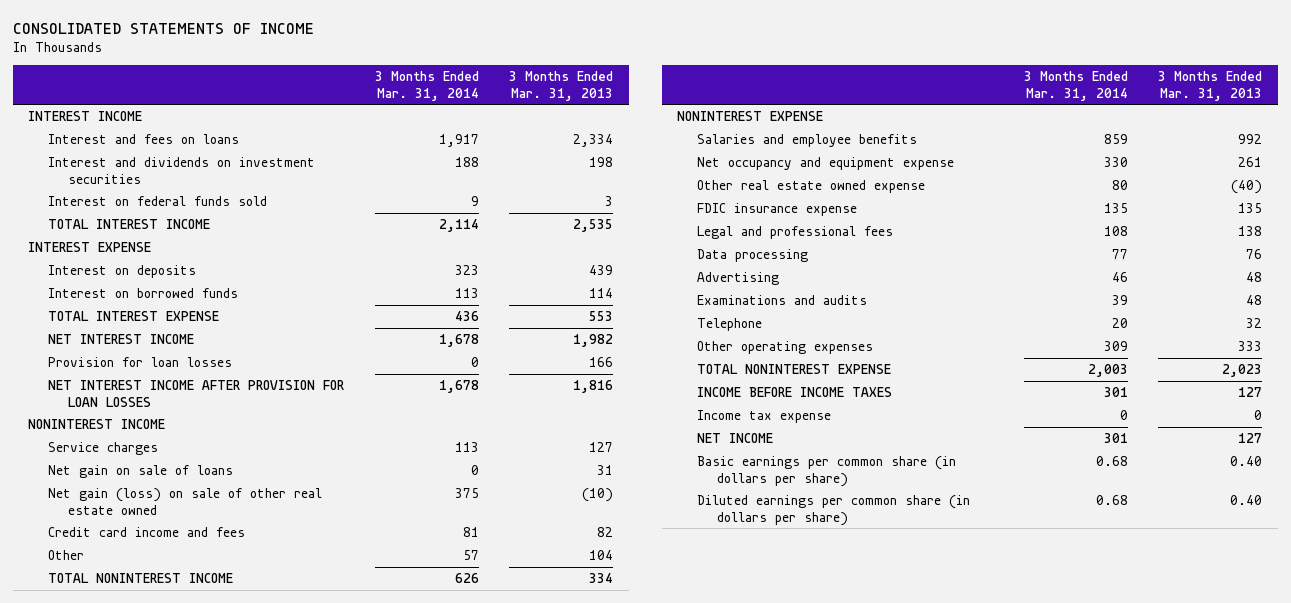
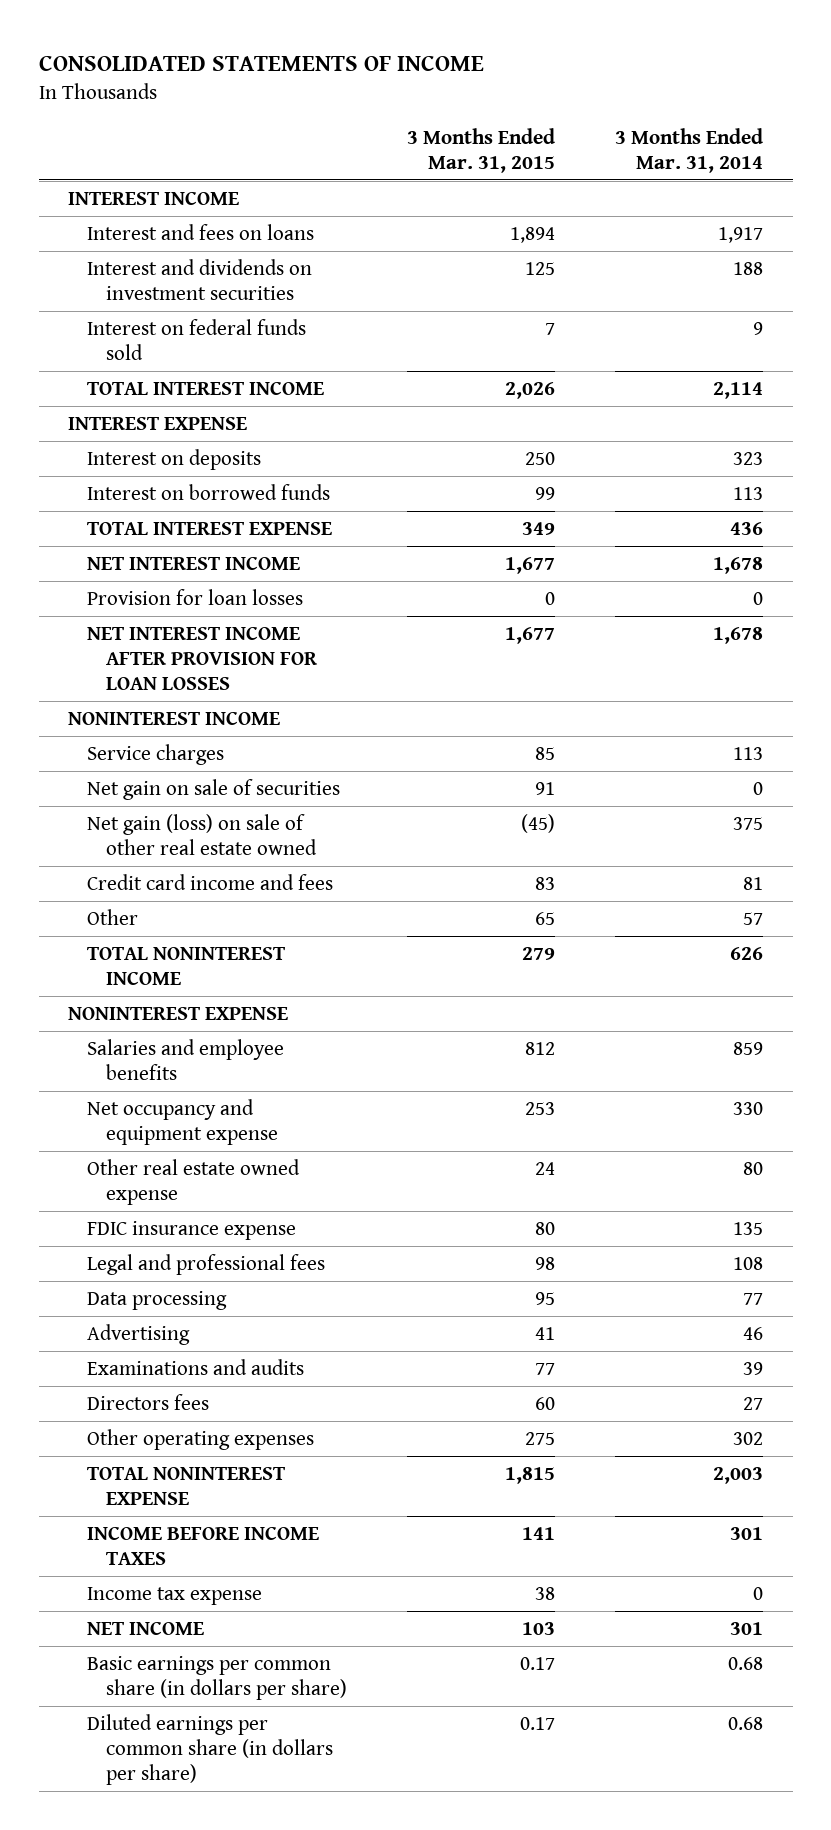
[509,70,614,101] 3 Months Ended Mar. 31, 2013 -> none
none -> [407,128,556,173] 3 Months Ended Mar. 31, 2015
[48,464,234,478] Net gain on sale of loans -> [87,778,341,800] Net gain on sale of securities
[697,317,763,331] Telephone -> none
none -> [87,1393,210,1410] Directors fees
[1103,340,1128,351] 309 -> [732,1431,763,1445] 302

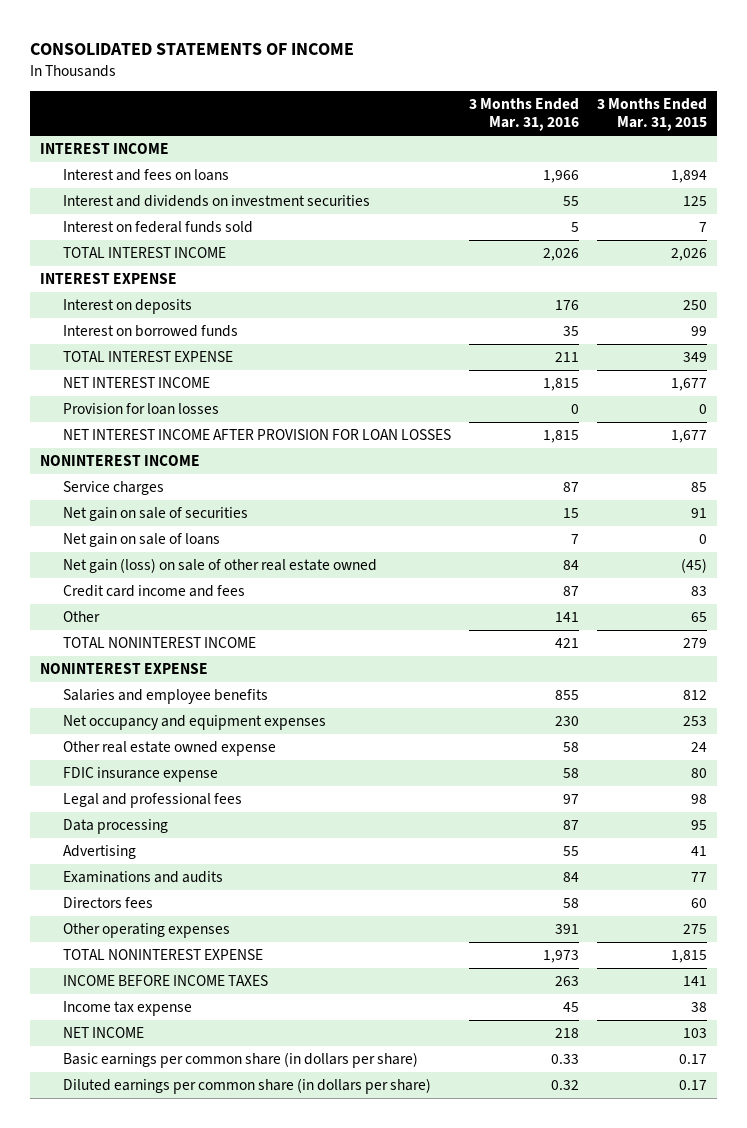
[614,128,763,173] 3 Months Ended Mar. 31, 2014 -> none
none -> [469,98,580,132] 3 Months Ended Mar. 31, 2016
none -> [63,533,221,548] Net gain on sale of loans
[87,1098,279,1145] Net occupancy and equipment expense -> [63,715,327,731] Net occupancy and equipment expenses

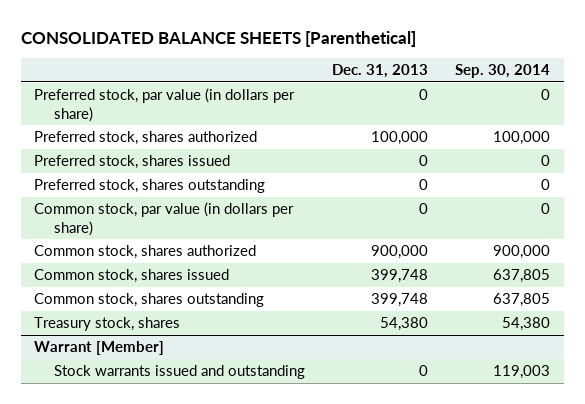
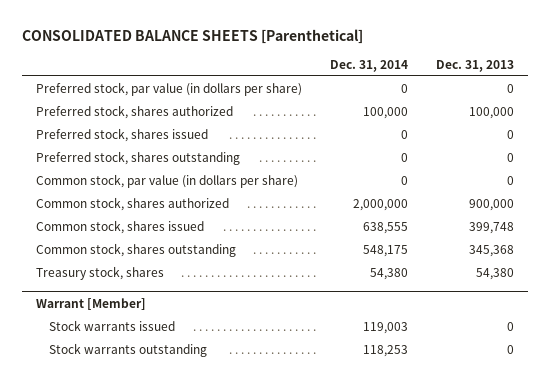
[455,64,551,79] Sep. 30, 2014 -> none
none -> [329,59,408,72] Dec. 31, 2014
[371,293,429,308] 399,748 -> [468,245,514,258] 345,368
[53,365,305,380] Stock warrants issued and outstanding -> [49,320,176,332] Stock warrants issued
none -> [49,343,208,358] Stock warrants outstanding

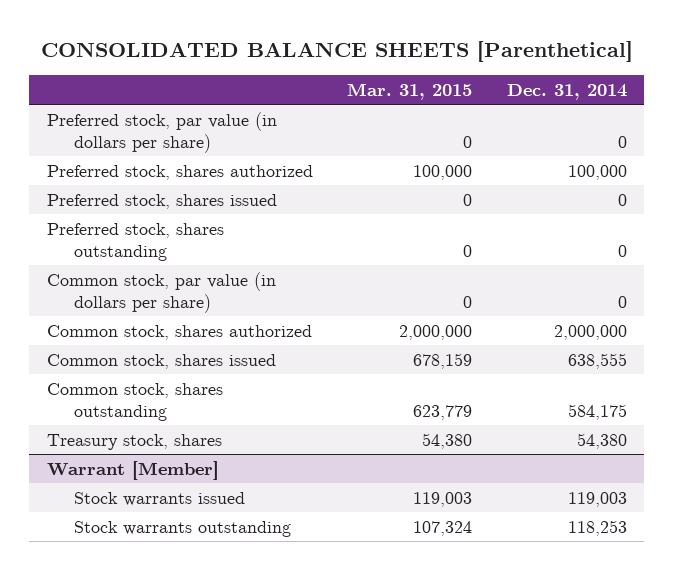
[435,59,514,72] Dec. 31, 2013 -> none
none -> [347,82,473,100] Mar. 31, 2015
[362,245,408,258] 548,175 -> [567,403,627,420] 584,175

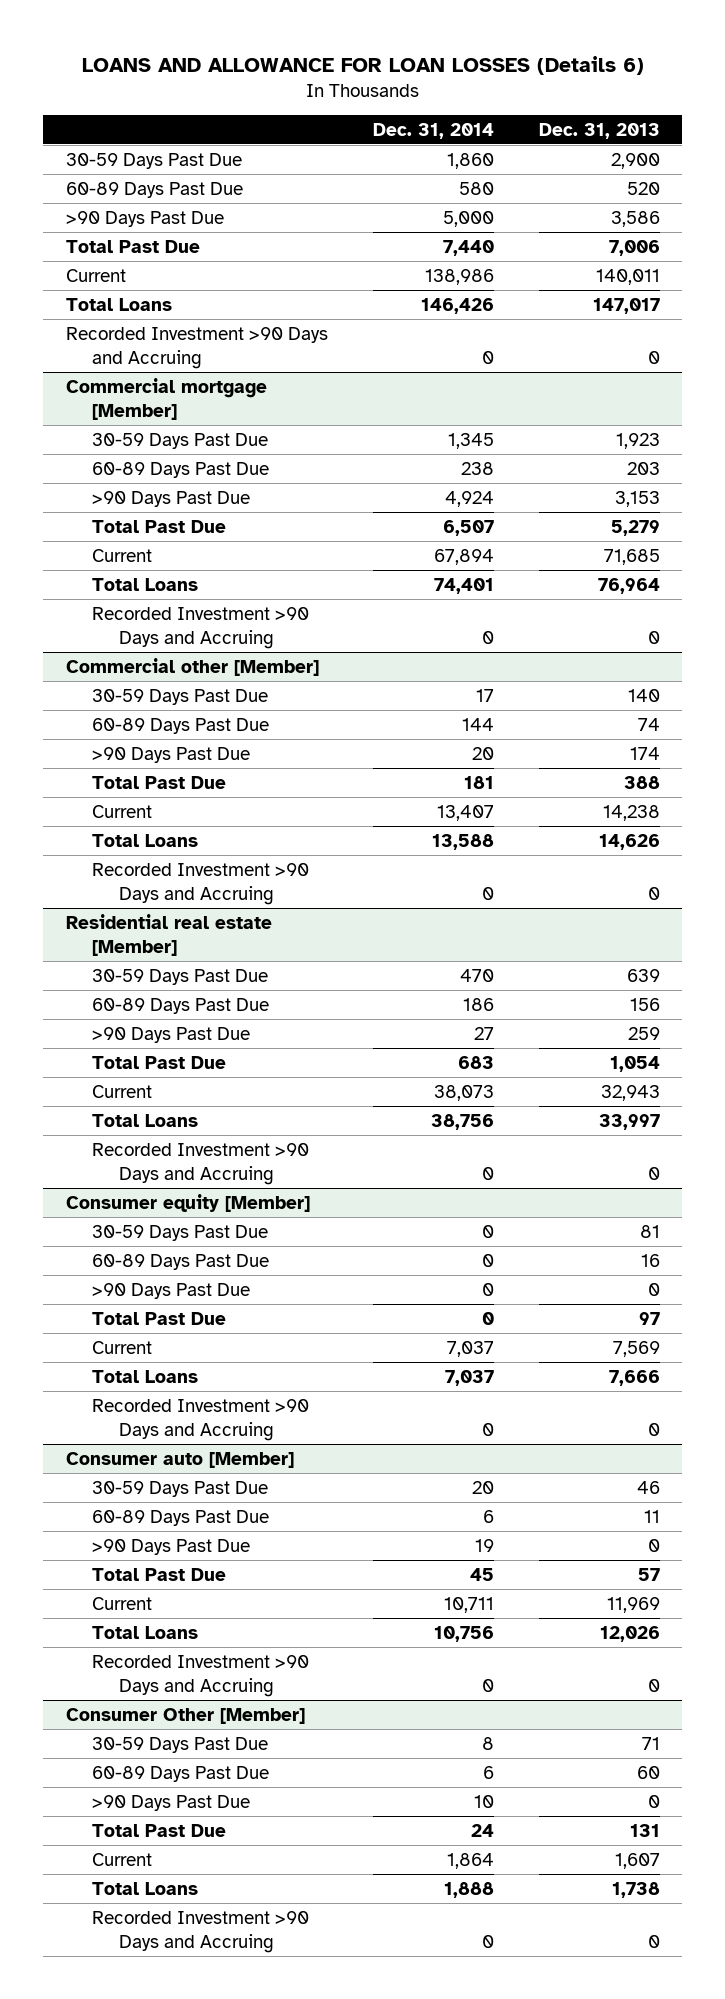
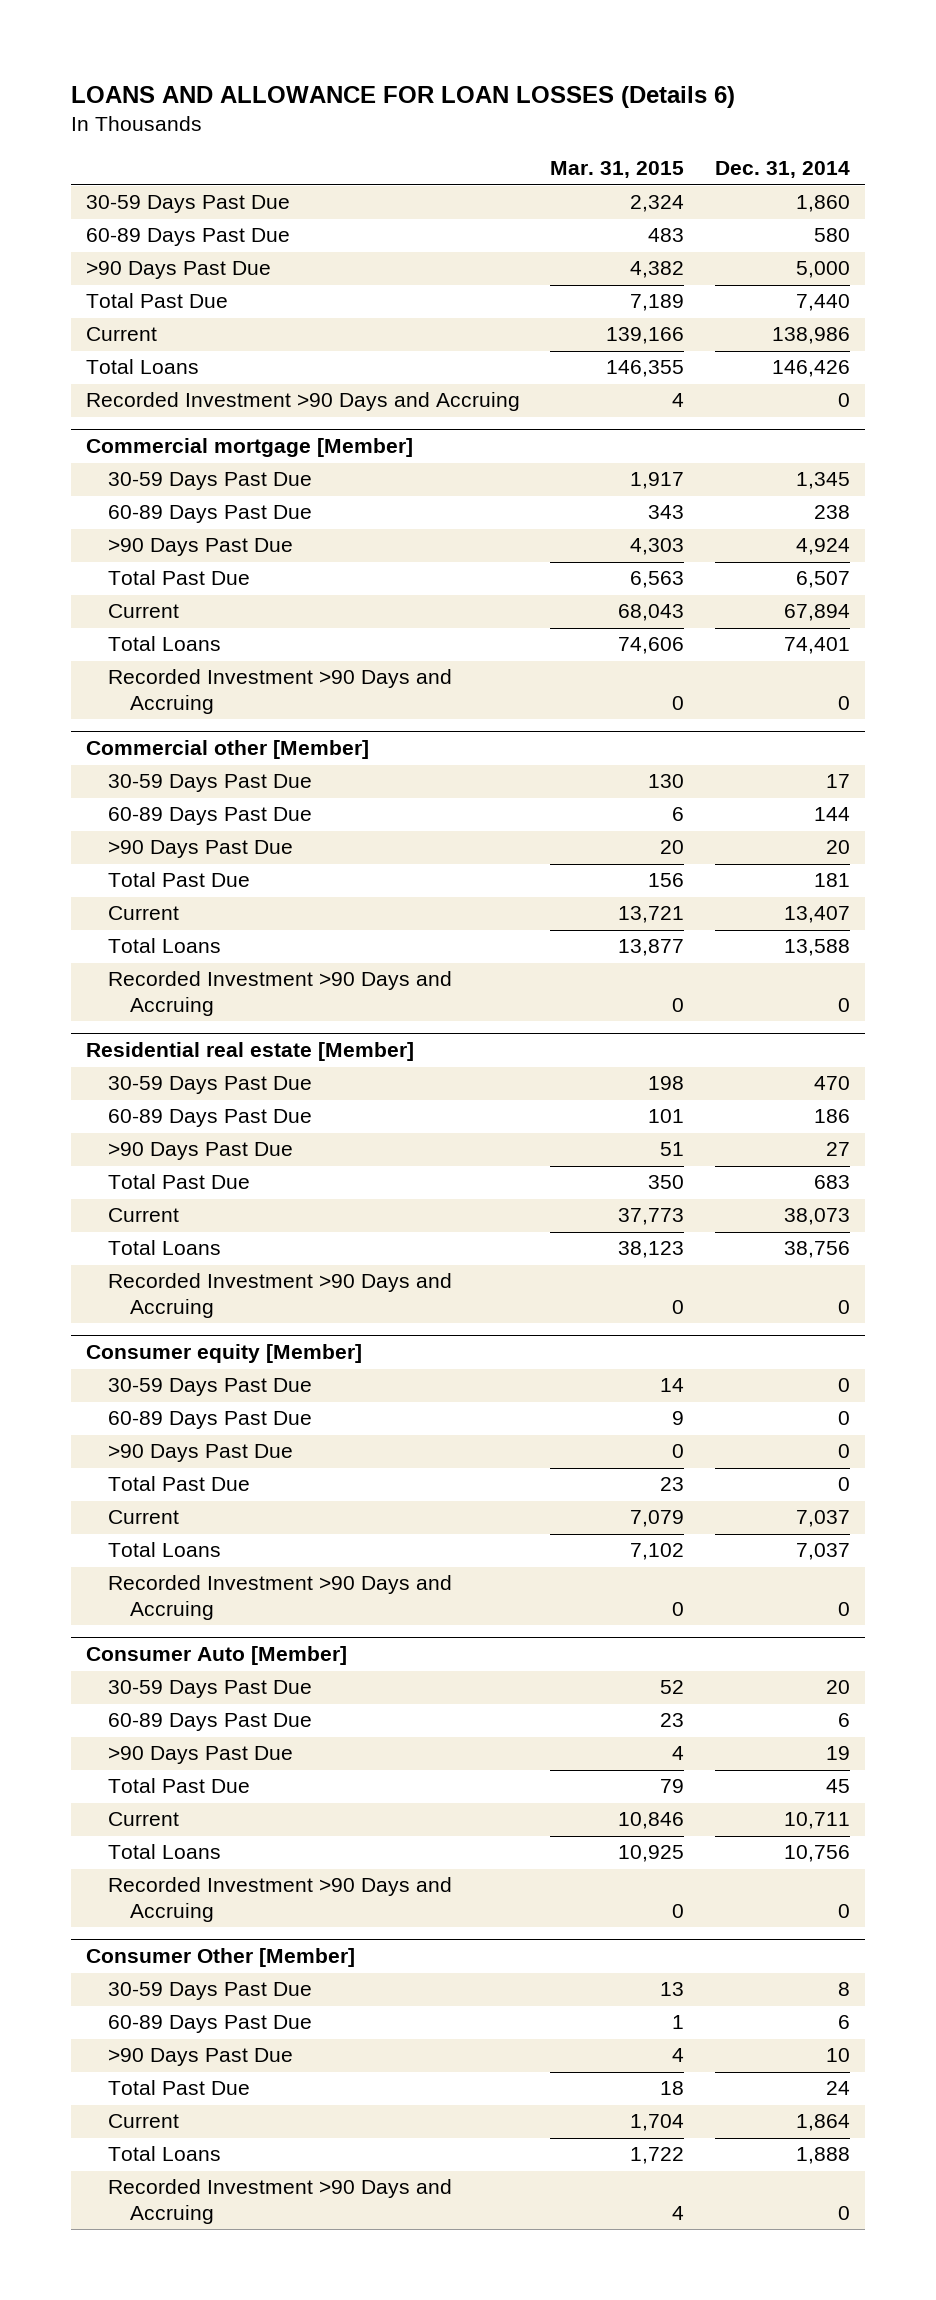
[538,122,660,139] Dec. 31, 2013 -> none
none -> [550,161,685,179] Mar. 31, 2015
[65,1451,294,1468] Consumer auto [Member] -> [85,1646,347,1666] Consumer Auto [Member]

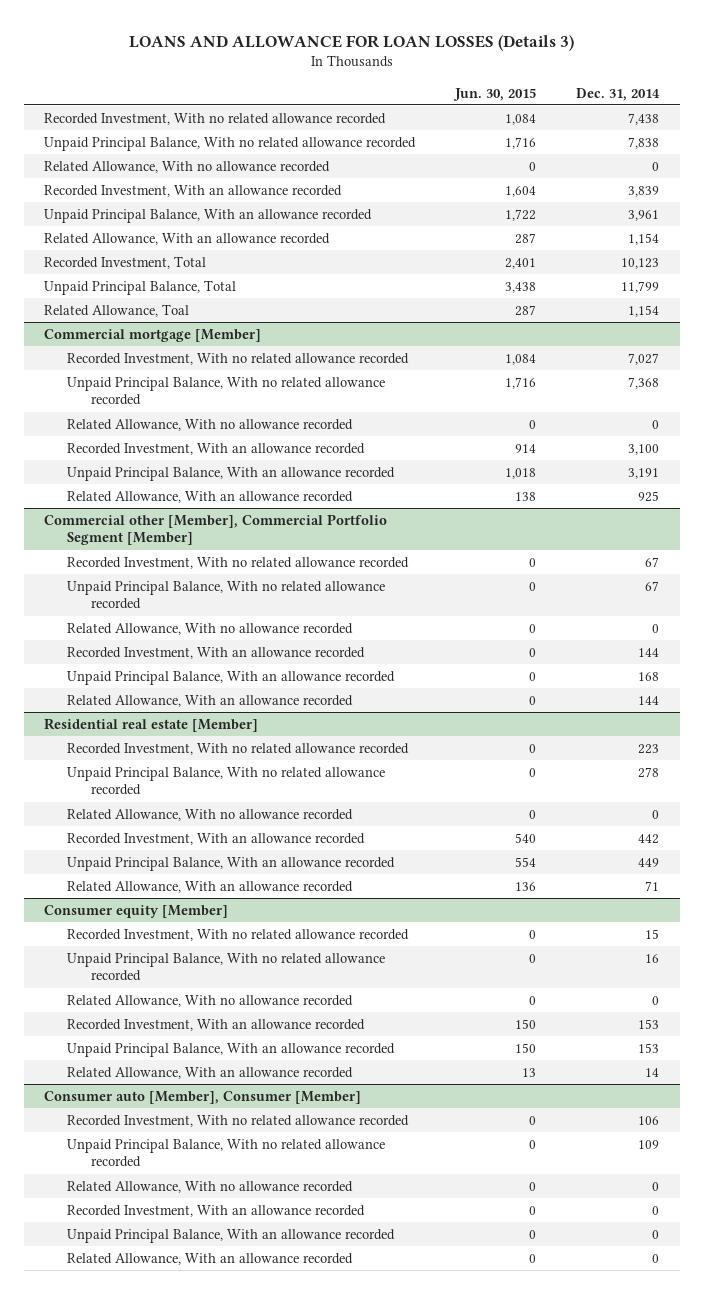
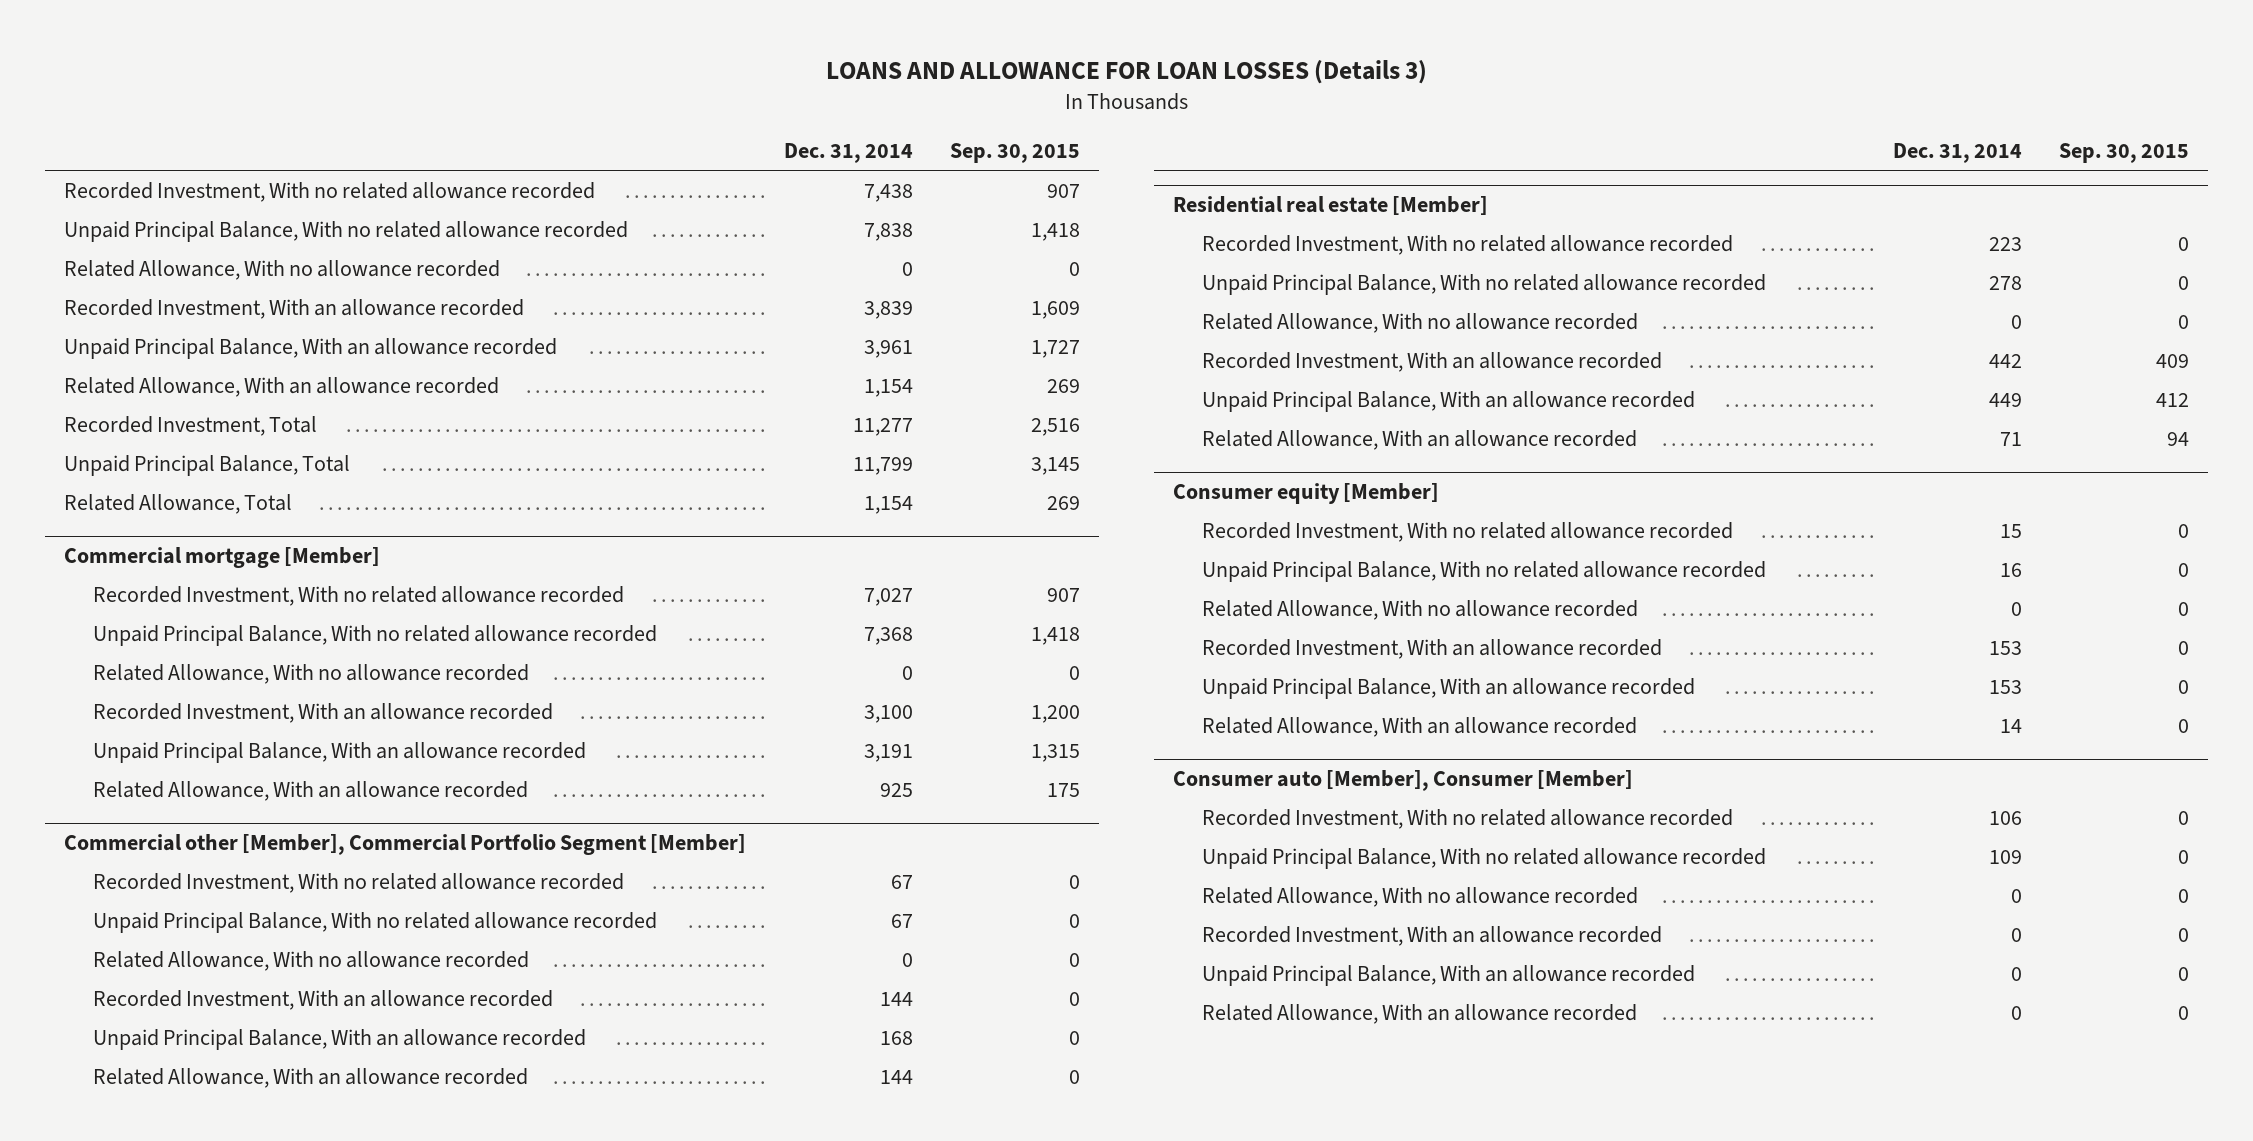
[453,87,537,101] Jun. 30, 2015 -> none
none -> [950,142,1081,163] Sep. 30, 2015
[621,257,660,269] 10,123 -> [852,417,913,436] 11,277
[44,303,190,317] Related Allowance, Toal -> [64,493,293,514] Related Allowance, Total

